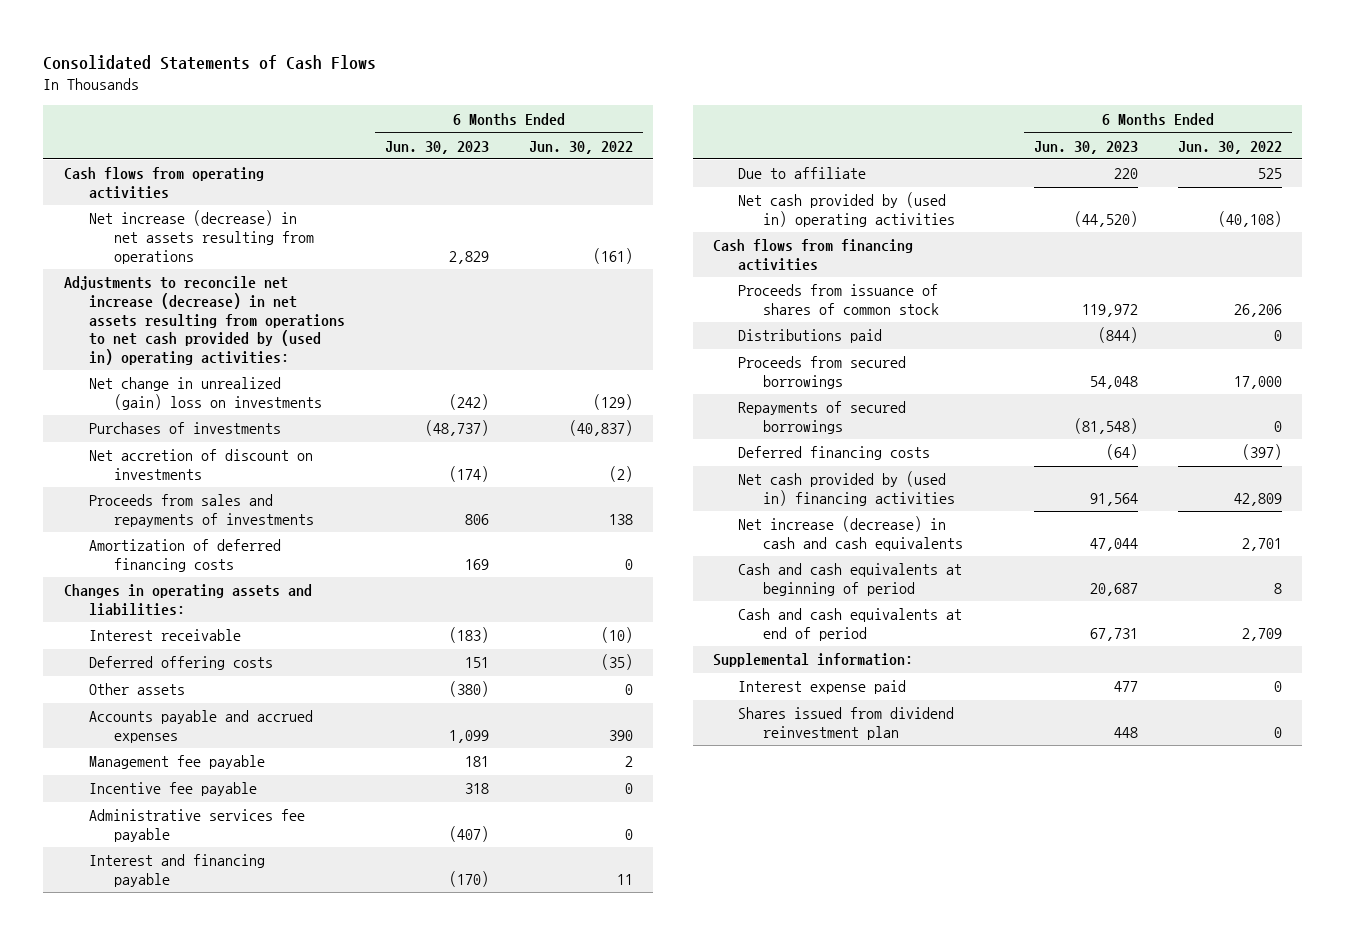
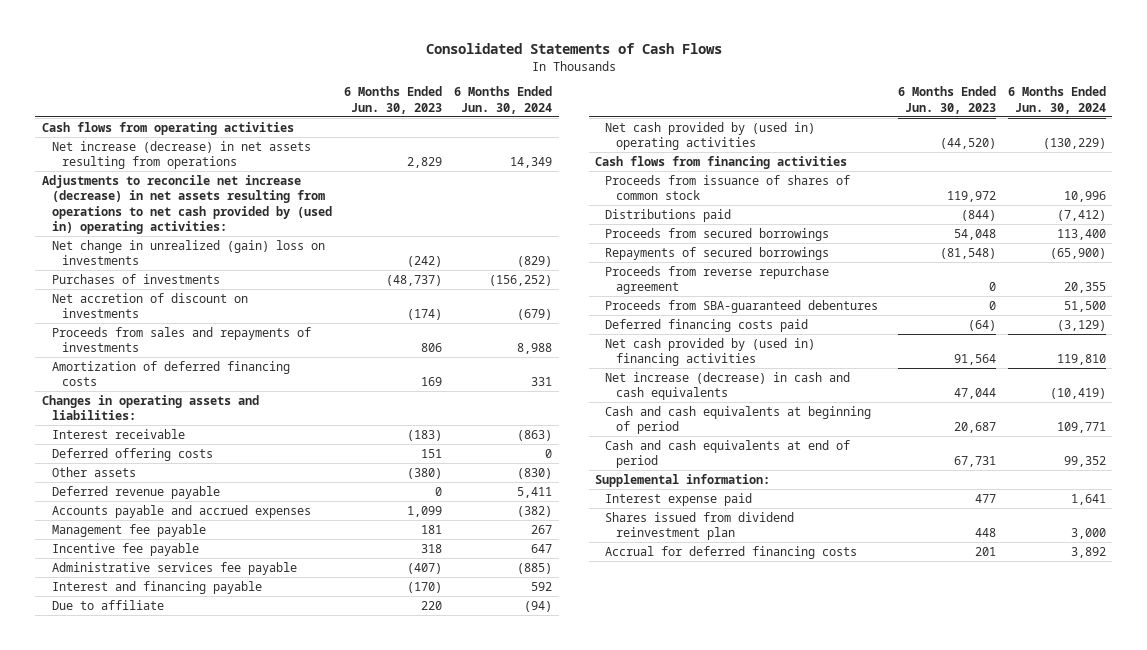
[528,140,633,154] Jun. 30, 2022 -> none
none -> [454,86,553,114] 6 Months Ended Jun. 30, 2024
none -> [52,485,221,499] Deferred revenue payable
none -> [605,265,830,295] Proceeds from reverse repurchase agreement
none -> [605,299,879,313] Proceeds from SBA-guaranteed debentures
[737,446,930,461] Deferred financing costs -> [605,318,809,332] Deferred financing costs paid
none -> [605,545,858,559] Accrual for deferred financing costs

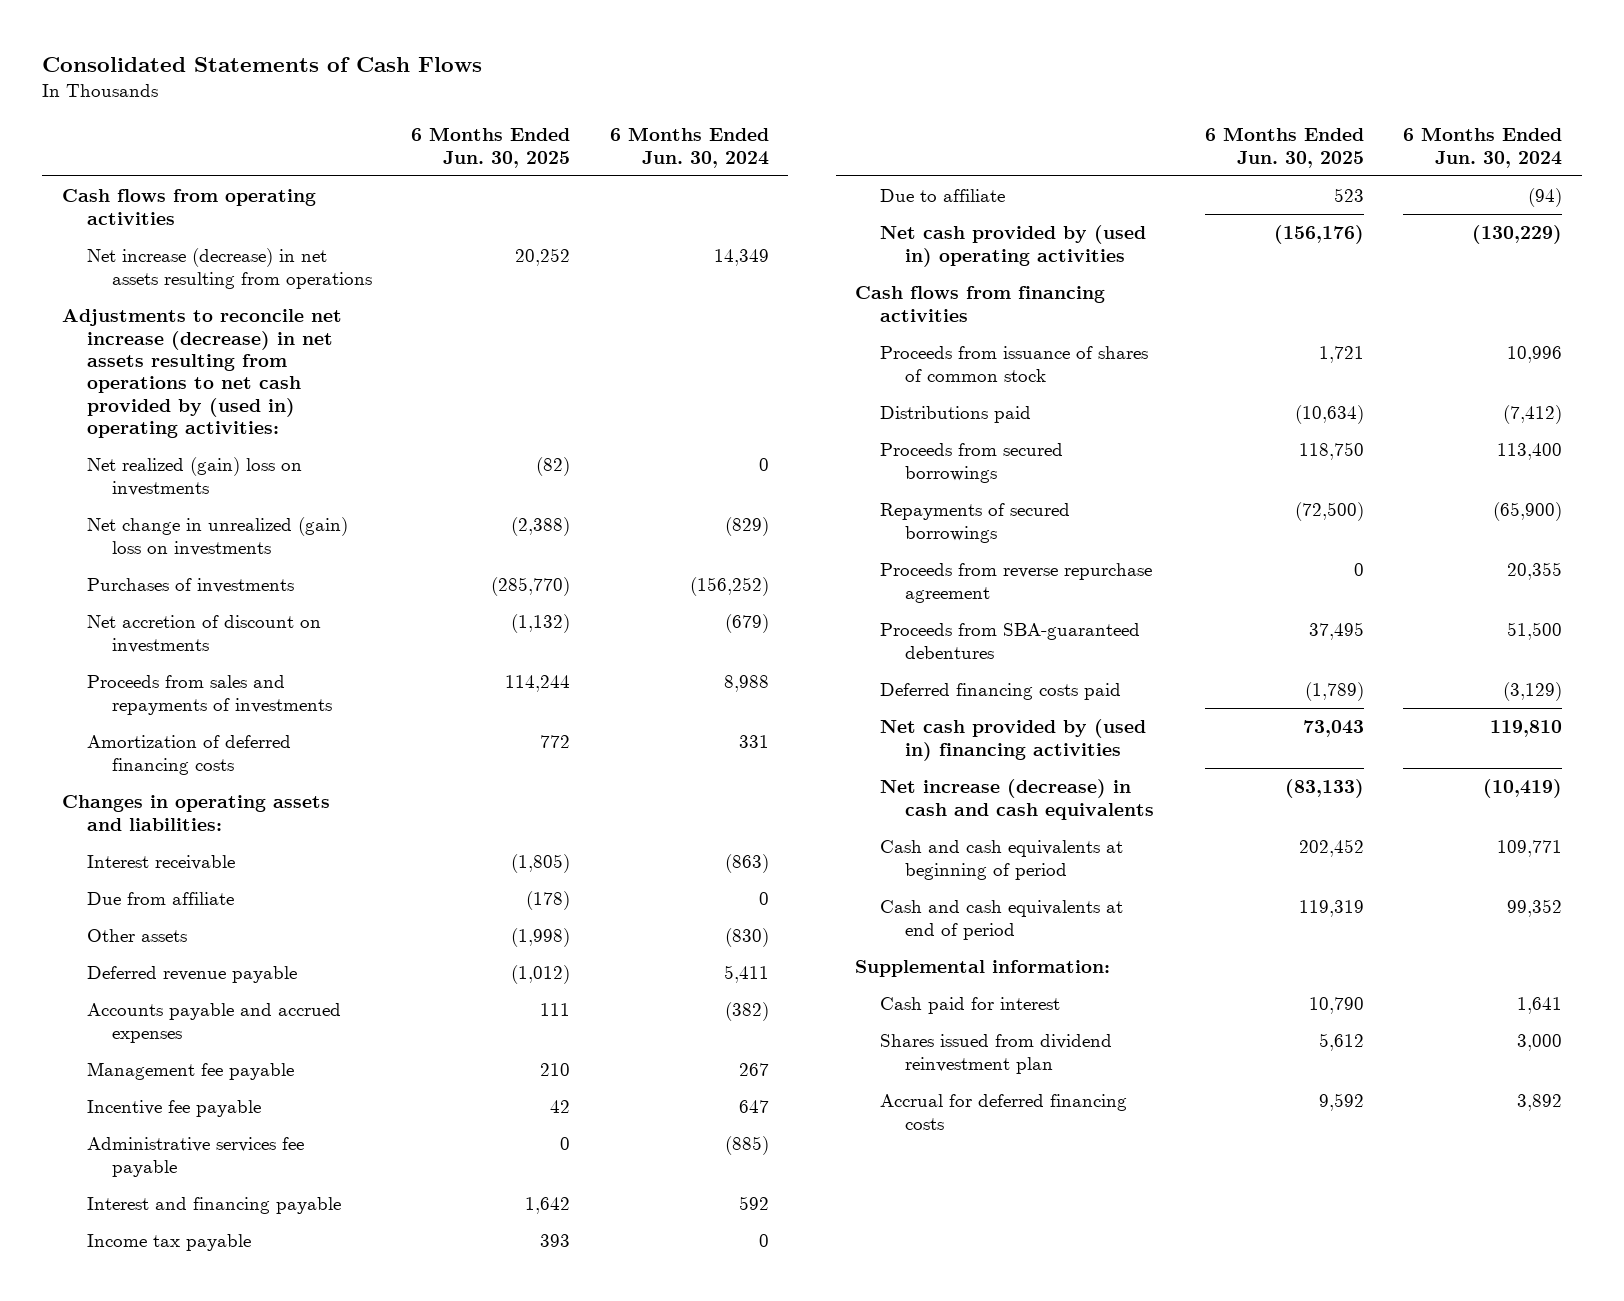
[344,86,443,114] 6 Months Ended Jun. 30, 2023 -> none
none -> [411,127,571,168] 6 Months Ended Jun. 30, 2025
none -> [87,457,303,496] Net realized (gain) loss on investments
[52,447,214,461] Deferred offering costs -> none
none -> [87,892,235,906] Due from affiliate
none -> [87,1234,252,1252] Income tax payable
[605,492,753,506] Interest expense paid -> [880,997,1061,1015] Cash paid for interest

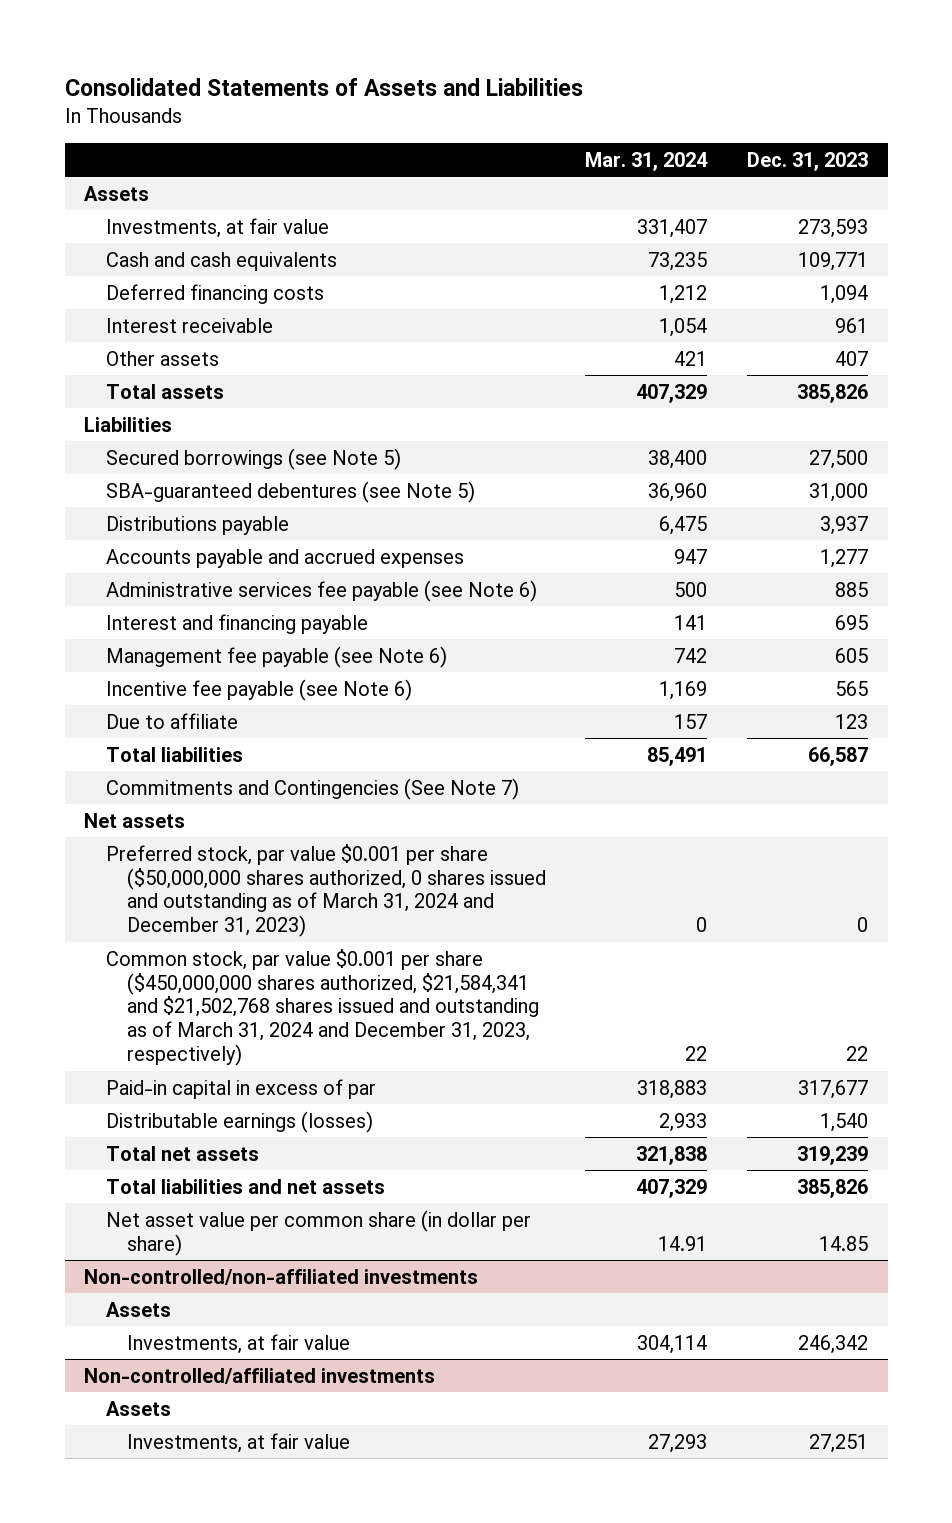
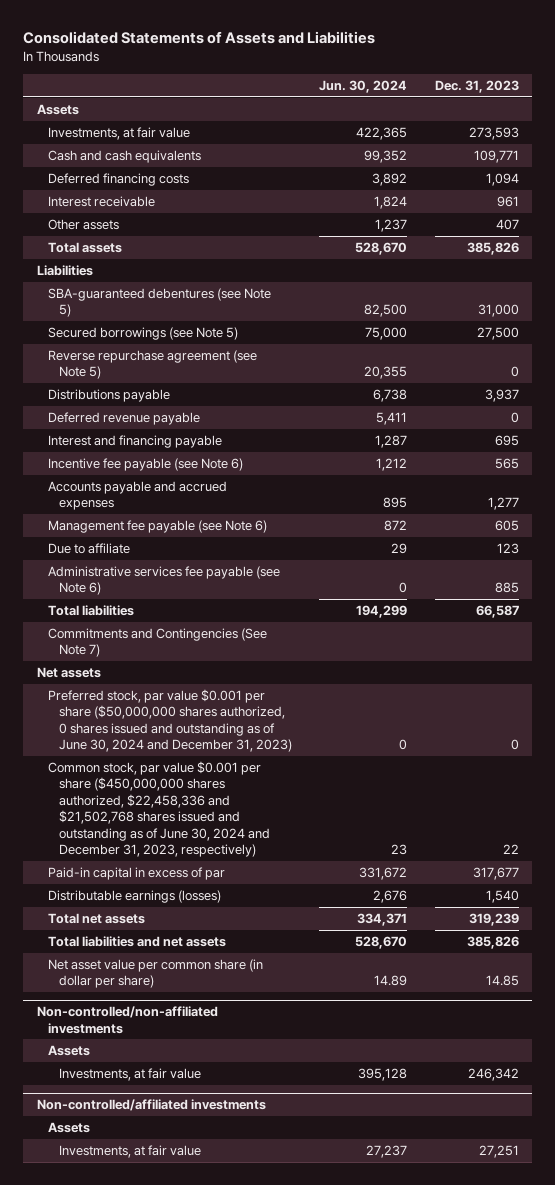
[585,151,709,171] Mar. 31, 2024 -> none
none -> [319,79,408,93] Jun. 30, 2024
[105,447,401,470] Secured borrowings (see Note 5) -> [47,326,238,340] Secured borrowings (see Note 5)
none -> [47,349,257,380] Reverse repurchase agreement (see Note 5)
none -> [47,411,200,425] Deferred revenue payable
[105,548,464,568] Accounts payable and accrued expenses -> [47,480,227,511] Accounts payable and accrued expenses
[105,645,447,668] Management fee payable (see Note 6) -> [47,519,267,533] Management fee payable (see Note 6)
[105,579,537,602] Administrative services fee payable (see Note 6) -> [47,565,280,596] Administrative services fee payable (see Note 6)
[105,843,546,938] Preferred stock, par value $0.001 per share ($50,000,000 shares authorized, 0 shares issued and outstanding as of March 31, 2024 and December 31, 2023) -> [47,688,293,753] Preferred stock, par value $0.001 per share ($50,000,000 shares authorized, 0 shares issued and outstanding as of June 30, 2024 and December 31, 2023)
[105,948,539,1067] Common stock, par value $0.001 per share ($450,000,000 shares authorized, $21,584,341 and $21,502,768 shares issued and outstanding as of March 31, 2024 and December 31, 2023, respectively) -> [47,760,271,858] Common stock, par value $0.001 per share ($450,000,000 shares authorized, $22,458,336 and $21,502,768 shares issued and outstanding as of June 30, 2024 and December 31, 2023, respectively)

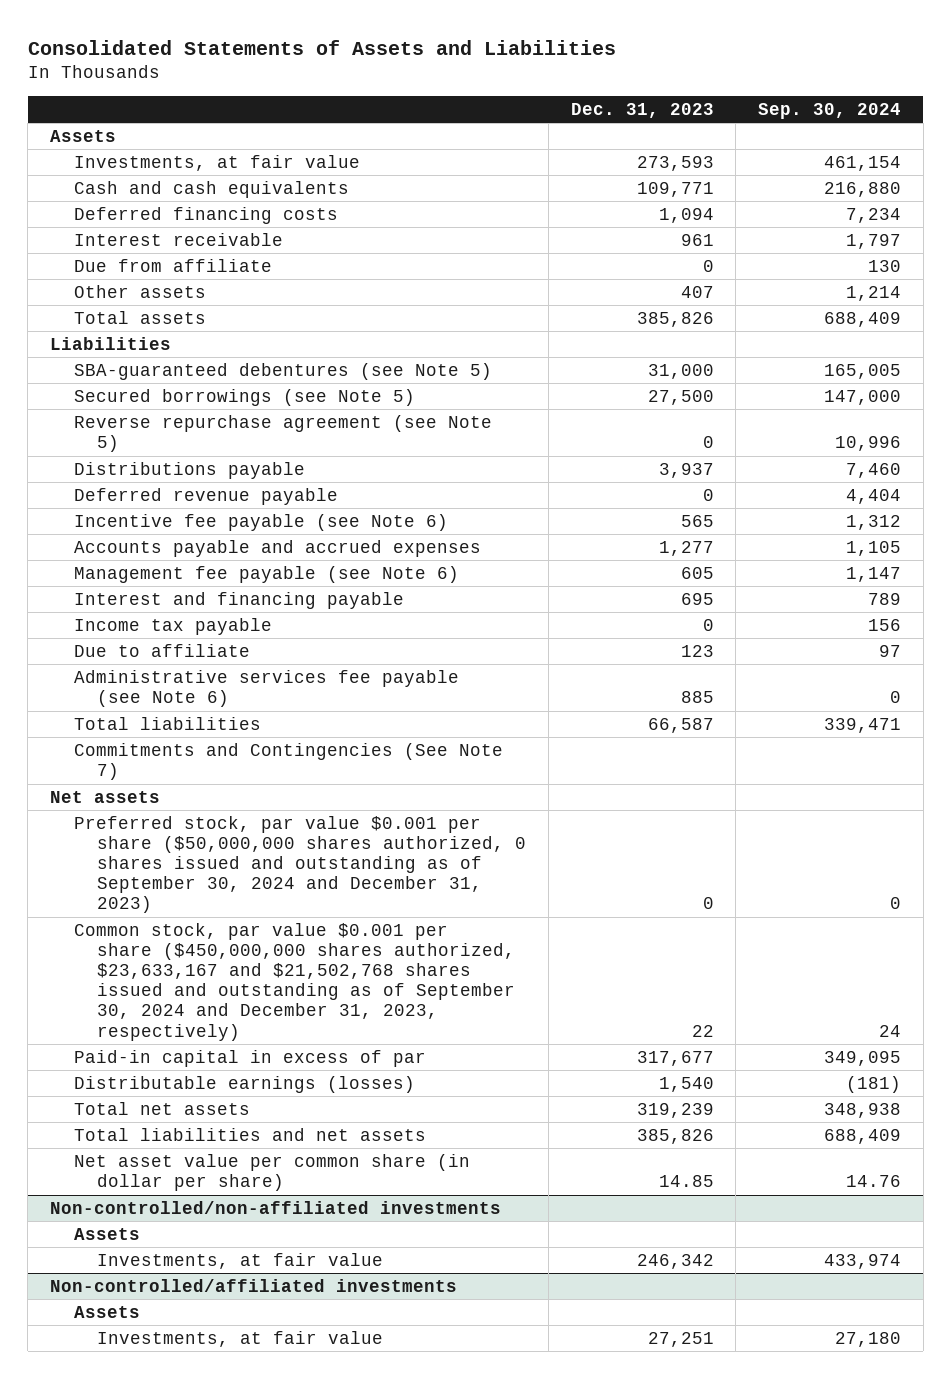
[319,79,408,93] Jun. 30, 2024 -> none
none -> [757,102,901,119] Sep. 30, 2024
none -> [73,258,272,272] Due from affiliate
[47,434,222,448] Interest and financing payable -> [73,591,404,609] Interest and financing payable
none -> [73,617,272,635] Income tax payable
[47,688,293,753] Preferred stock, par value $0.001 per share ($50,000,000 shares authorized, 0 shares issued and outstanding as of June 30, 2024 and December 31, 2023) -> [73,815,527,914] Preferred stock, par value $0.001 per share ($50,000,000 shares authorized, 0 shares issued and outstanding as of September 30, 2024 and December 31, 2023)
[47,760,271,858] Common stock, par value $0.001 per share ($450,000,000 shares authorized, $22,458,336 and $21,502,768 shares issued and outstanding as of June 30, 2024 and December 31, 2023, respectively) -> [73,922,516,1041] Common stock, par value $0.001 per share ($450,000,000 shares authorized, $23,633,167 and $21,502,768 shares issued and outstanding as of September 30, 2024 and December 31, 2023, respectively)

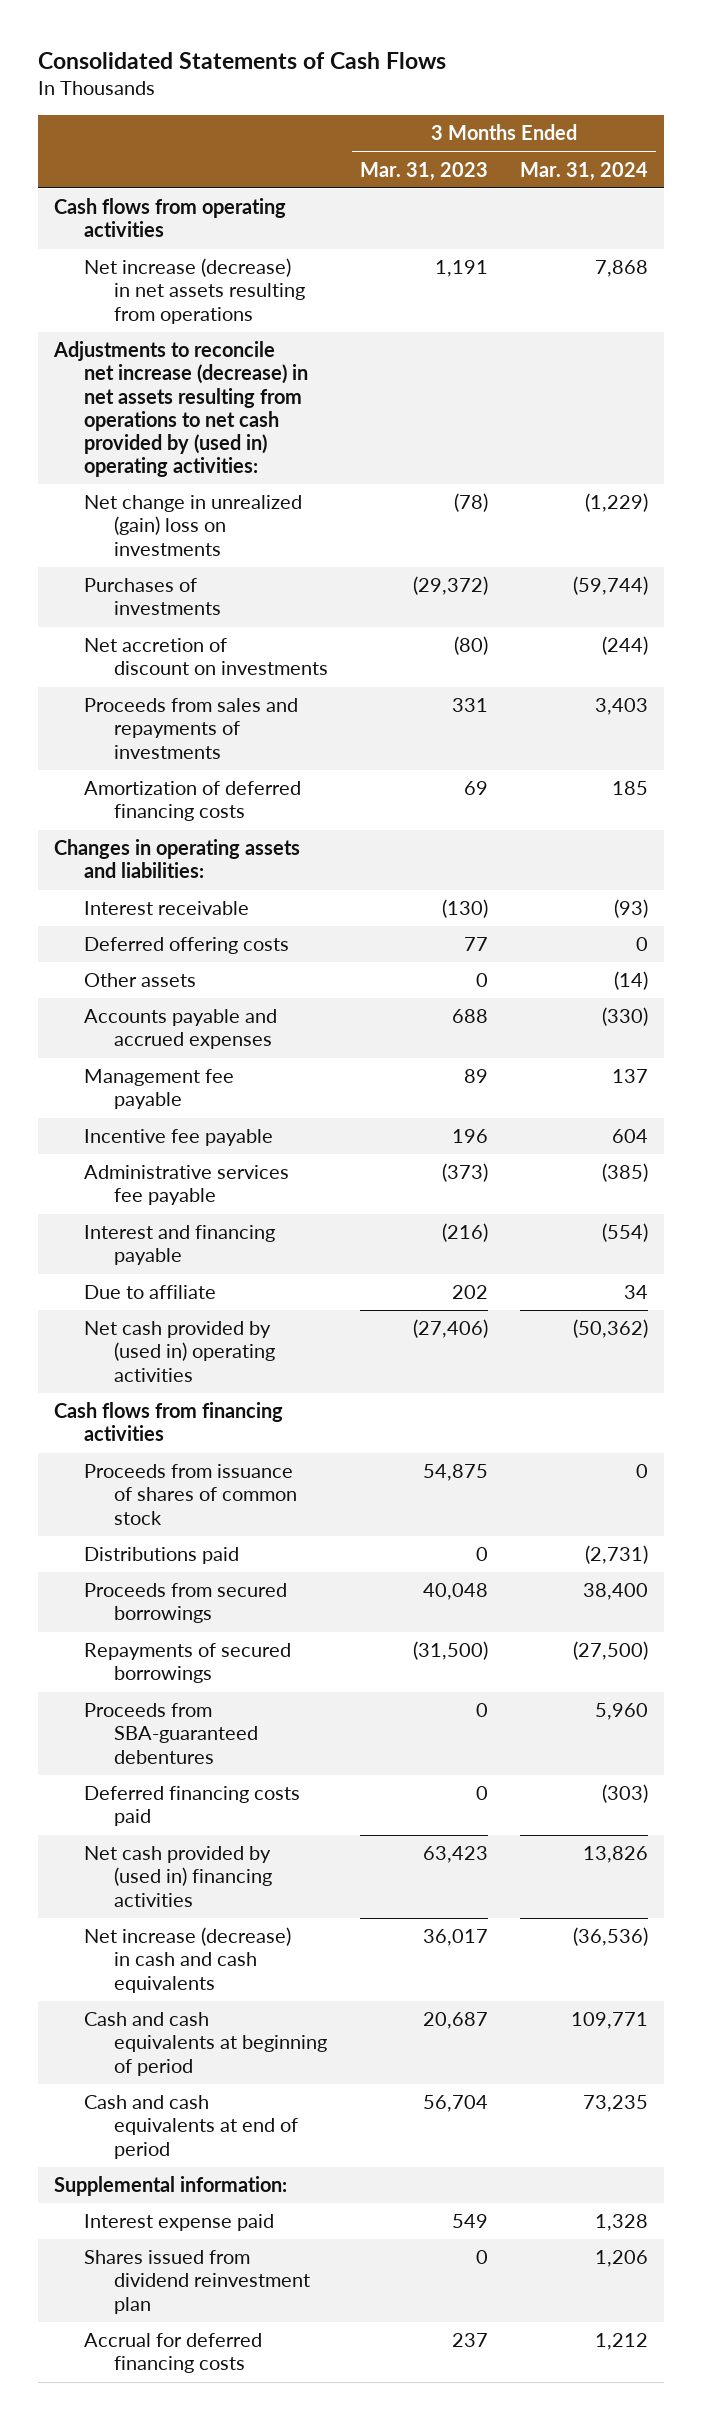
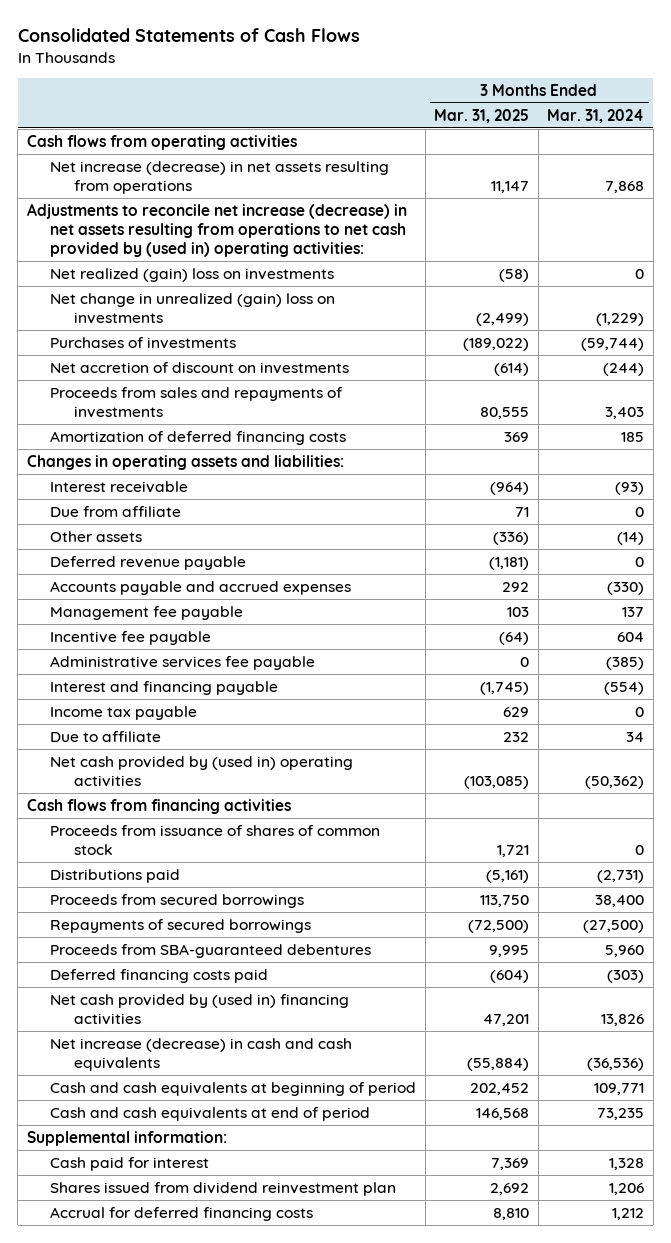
[359,161,488,181] Mar. 31, 2023 -> none
none -> [434,108,530,123] Mar. 31, 2025
none -> [50,267,335,282] Net realized (gain) loss on investments
[83,937,289,955] Deferred offering costs -> none
none -> [50,505,182,517] Due from affiliate
none -> [50,555,247,570] Deferred revenue payable
none -> [50,705,198,720] Income tax payable
[83,2214,274,2232] Interest expense paid -> [50,1156,210,1171] Cash paid for interest

